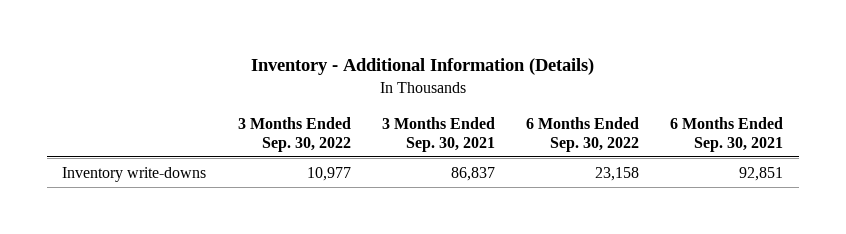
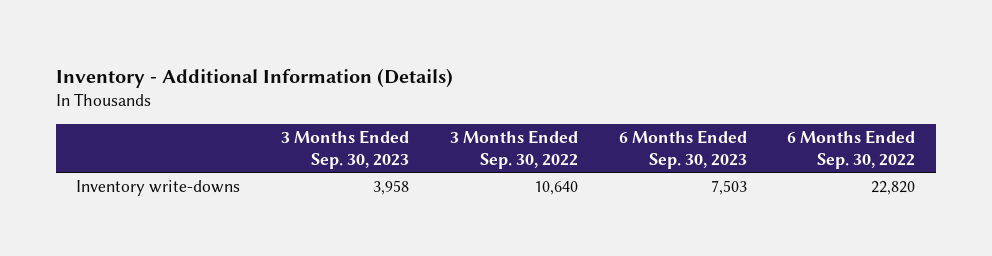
[381,116,495,152] 3 Months Ended Sep. 30, 2021 -> none
[670,116,784,152] 6 Months Ended Sep. 30, 2021 -> none
none -> [280,129,409,169] 3 Months Ended Sep. 30, 2023
none -> [618,129,747,169] 6 Months Ended Sep. 30, 2023
[306,166,351,181] 10,977 -> [533,181,578,196] 10,640
[595,166,640,181] 23,158 -> [871,181,916,196] 22,820

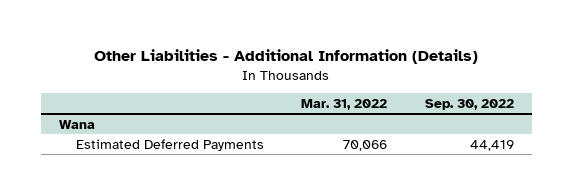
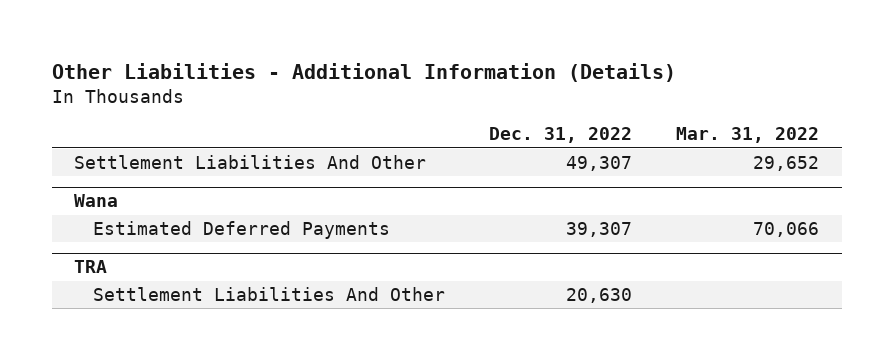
[424,98,514,110] Sep. 30, 2022 -> none
none -> [489,127,633,144] Dec. 31, 2022
none -> [74,155,427,170] Settlement Liabilities And Other
none -> [74,260,108,274] TRA
none -> [92,287,445,302] Settlement Liabilities And Other

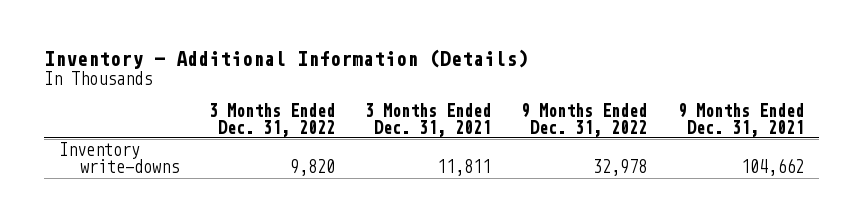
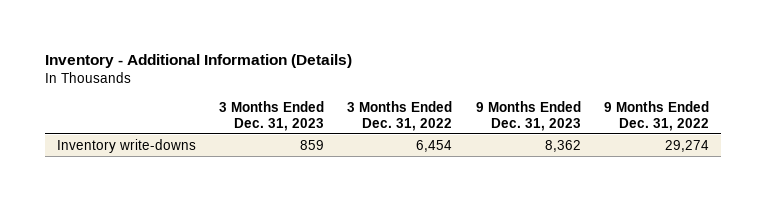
[365,102,492,137] 3 Months Ended Dec. 31, 2021 -> none
[677,102,804,137] 9 Months Ended Dec. 31, 2021 -> none
none -> [219,100,325,132] 3 Months Ended Dec. 31, 2023
none -> [475,100,581,132] 9 Months Ended Dec. 31, 2023
[289,159,335,177] 9,820 -> [416,139,453,152] 6,454
[593,159,648,177] 32,978 -> [665,139,710,152] 29,274

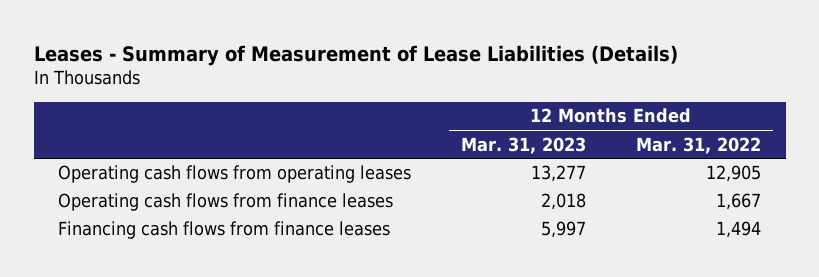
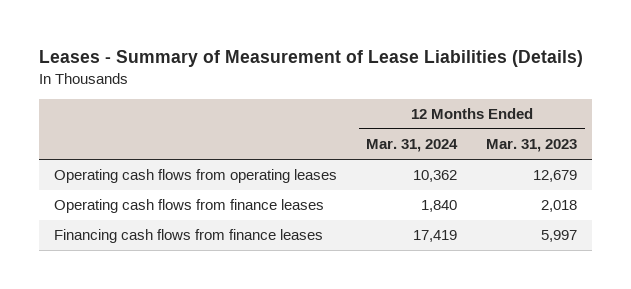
[635,136,761,154] Mar. 31, 2022 -> none
none -> [366,139,459,153] Mar. 31, 2024
[531,165,587,183] 13,277 -> [533,170,578,183] 12,679

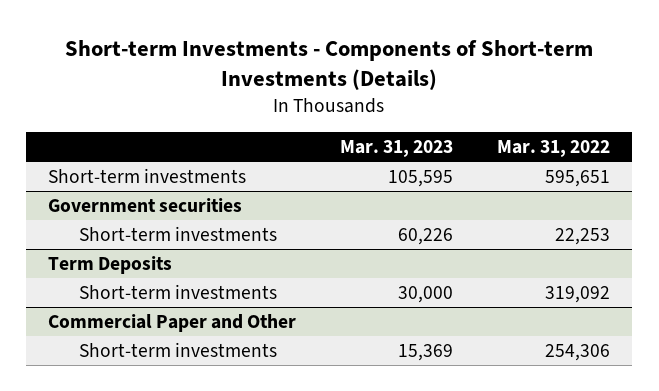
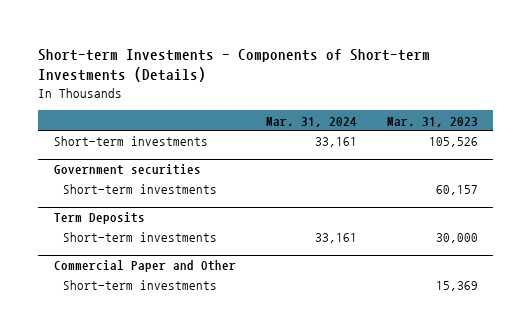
[497,139,611,157] Mar. 31, 2022 -> none
none -> [265,116,357,127] Mar. 31, 2024
[388,169,454,187] 105,595 -> [428,137,478,148] 105,526
[398,227,454,245] 60,226 -> [435,185,478,196] 60,157

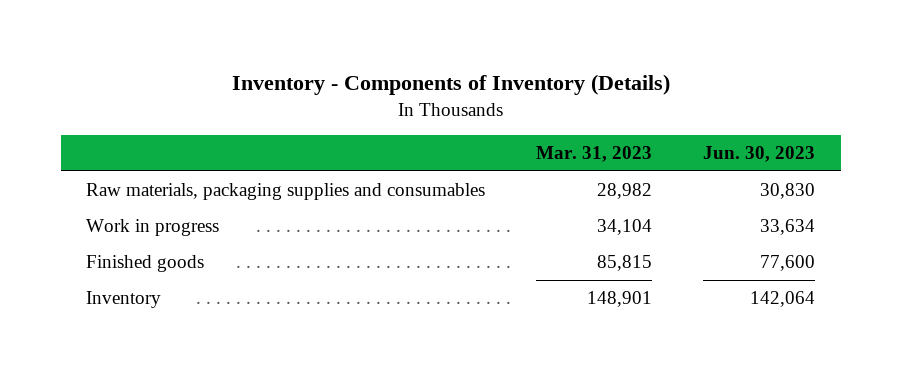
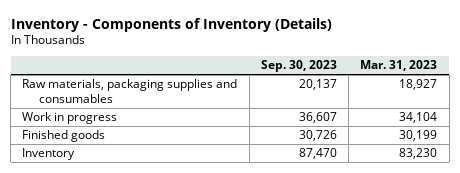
[703,145,816,162] Jun. 30, 2023 -> none
none -> [260,60,337,73] Sep. 30, 2023
[597,183,653,200] 28,982 -> [399,79,438,91] 18,927
[597,255,653,272] 85,815 -> [399,130,438,142] 30,199
[587,291,653,308] 148,901 -> [399,148,438,160] 83,230

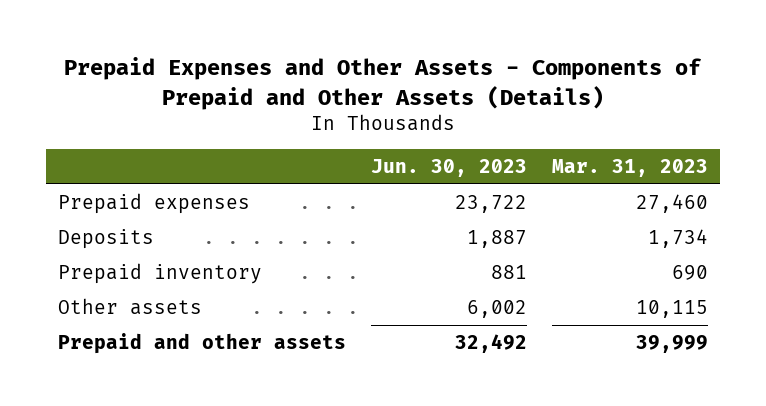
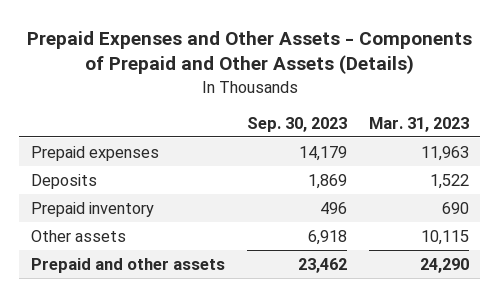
[371,158,528,177] Jun. 30, 2023 -> none
none -> [246,116,347,132] Sep. 30, 2023
[636,194,709,214] 27,460 -> [421,145,470,161] 11,963
[648,229,709,249] 1,734 -> [430,173,470,189] 1,522
[636,335,709,354] 39,999 -> [420,257,470,273] 24,290

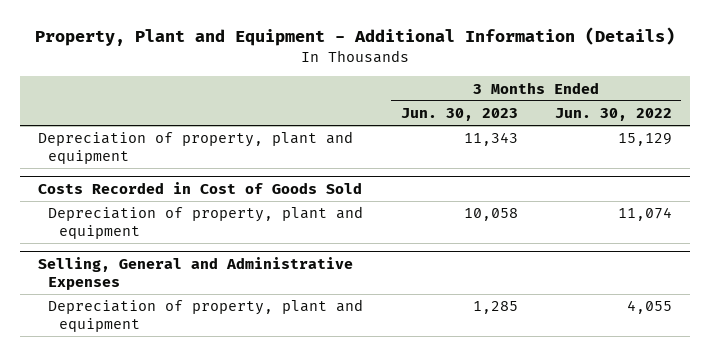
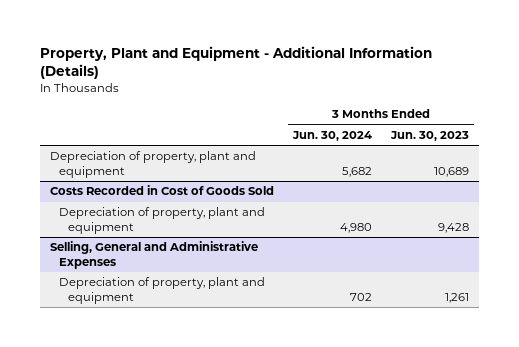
[554,108,672,122] Jun. 30, 2022 -> none
none -> [291,130,372,141] Jun. 30, 2024
[463,132,518,147] 11,343 -> [433,167,469,178] 10,689
[463,208,518,222] 10,058 -> [437,223,469,234] 9,428
[472,301,518,315] 1,285 -> [444,293,469,304] 1,261

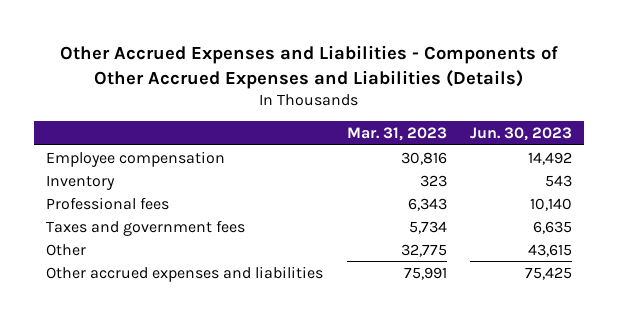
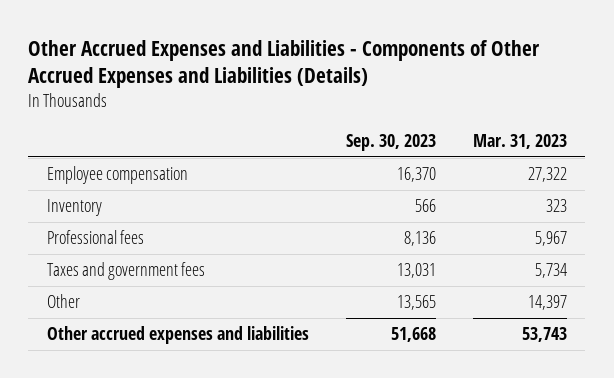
[470,126,573,141] Jun. 30, 2023 -> none
none -> [345,134,436,152] Sep. 30, 2023
[400,151,447,165] 30,816 -> [527,167,567,183] 27,322
[407,197,447,211] 6,343 -> [534,231,567,247] 5,967
[400,243,447,257] 32,775 -> [527,295,567,311] 14,397
[403,266,447,280] 75,991 -> [521,327,567,343] 53,743

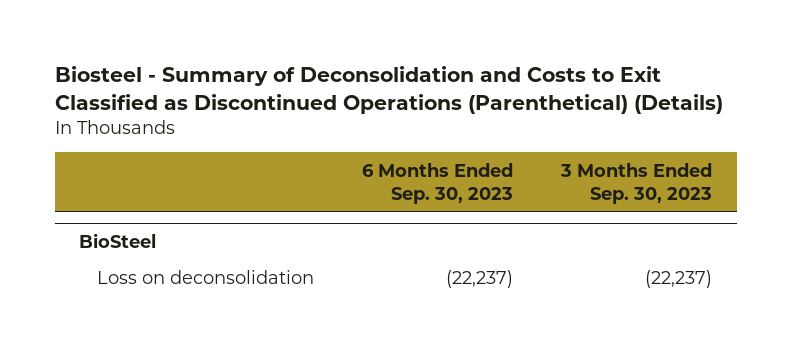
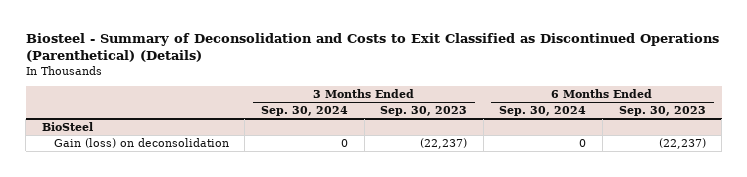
none -> [261,106,349,117] Sep. 30, 2024
none -> [499,106,587,117] Sep. 30, 2024
[96,270,314,285] Loss on deconsolidation -> [53,138,229,149] Gain (loss) on deconsolidation

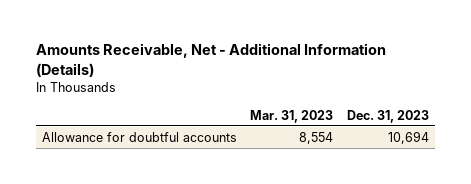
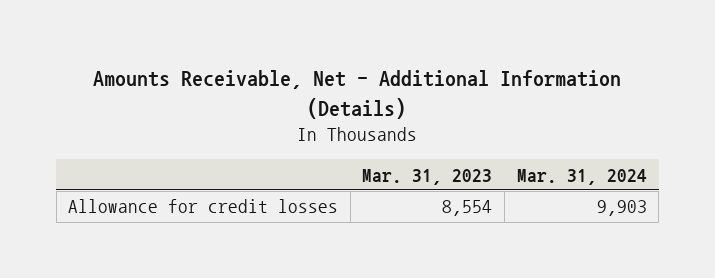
[346,109,429,123] Dec. 31, 2023 -> none
none -> [516,168,647,185] Mar. 31, 2024
[42,132,238,143] Allowance for doubtful accounts -> [68,199,339,214] Allowance for credit losses

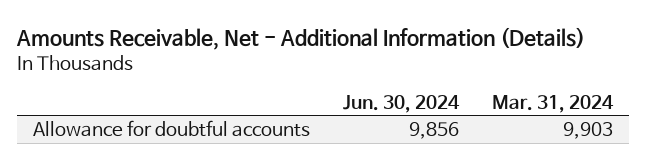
[362,168,493,185] Mar. 31, 2023 -> none
none -> [342,94,460,113] Jun. 30, 2024
[68,199,339,214] Allowance for credit losses -> [33,119,311,137] Allowance for doubtful accounts

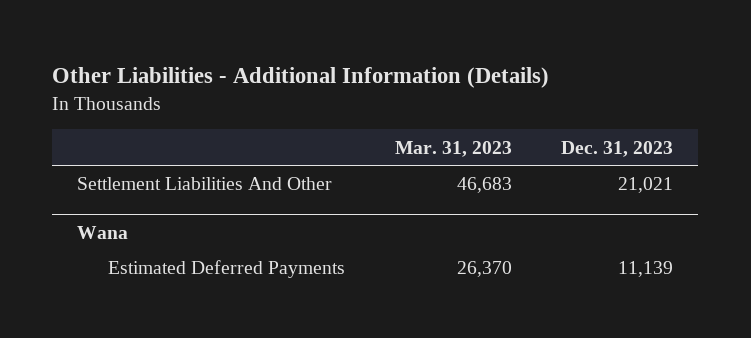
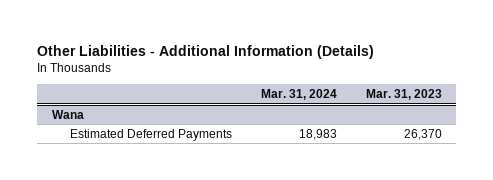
[561,140,674,157] Dec. 31, 2023 -> none
none -> [261,89,338,101] Mar. 31, 2024
[77,177,333,191] Settlement Liabilities And Other -> none

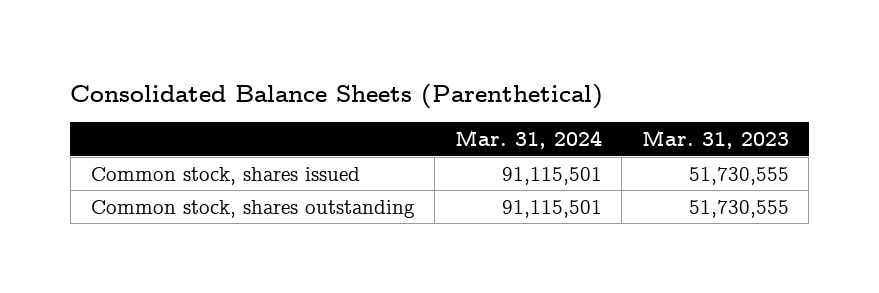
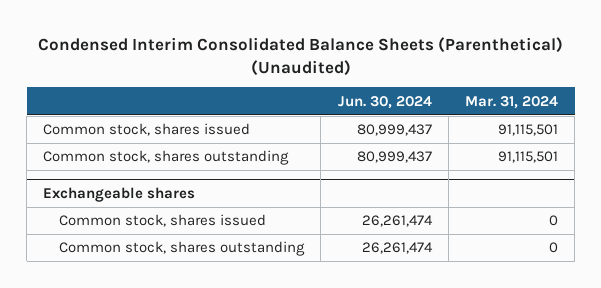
[70,84,604,110] Consolidated Balance Sheets (Parenthetical) -> [37,36,563,76] Condensed Interim Consolidated Balance Sheets (Parenthetical) (Unaudited)
[641,130,789,150] Mar. 31, 2023 -> none
none -> [337,95,432,109] Jun. 30, 2024
none -> [43,186,196,202] Exchangeable shares
none -> [59,214,267,228] Common stock, shares issued
none -> [59,241,306,257] Common stock, shares outstanding

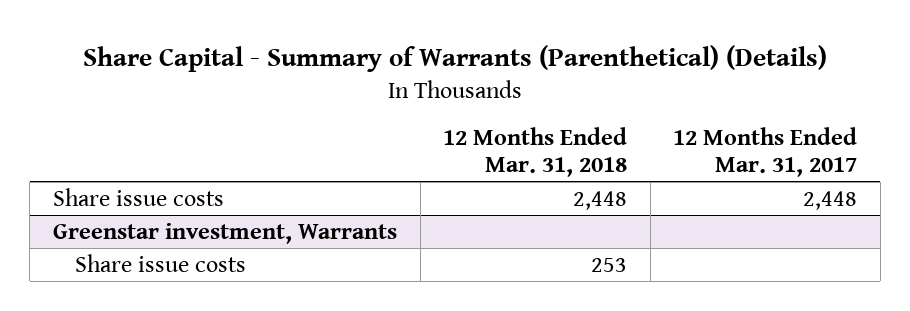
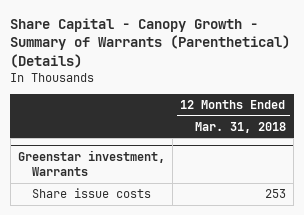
[83,45,828,73] Share Capital - Summary of Warrants (Parenthetical) (Details) -> [10,17,291,68] Share Capital - Canopy Growth - Summary of Warrants (Parenthetical) (Details)
[673,126,858,178] 12 Months Ended Mar. 31, 2017 -> none
[52,187,224,206] Share issue costs -> none

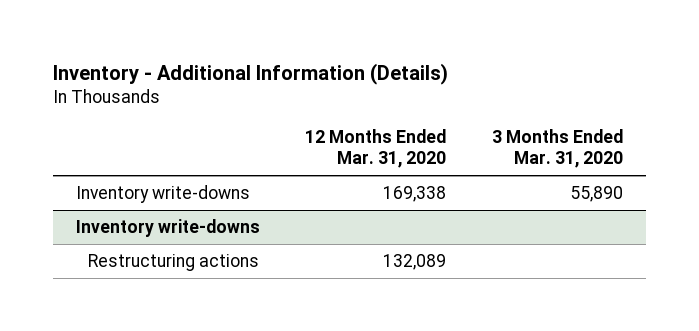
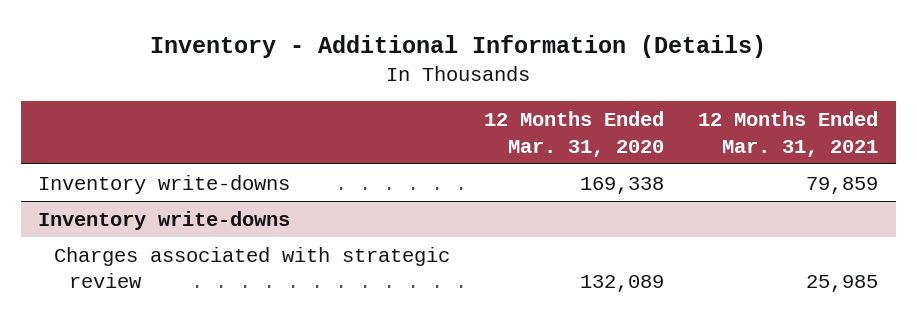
[492,129,624,169] 3 Months Ended Mar. 31, 2020 -> none
none -> [698,110,879,157] 12 Months Ended Mar. 31, 2021
[88,254,260,272] Restructuring actions -> [53,246,450,289] Charges associated with strategic review

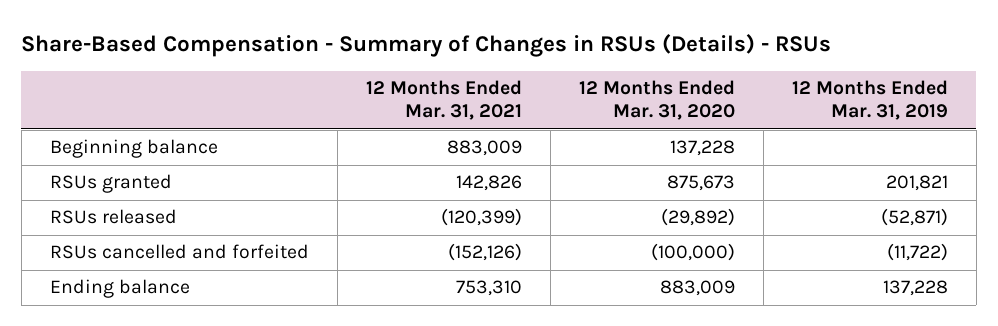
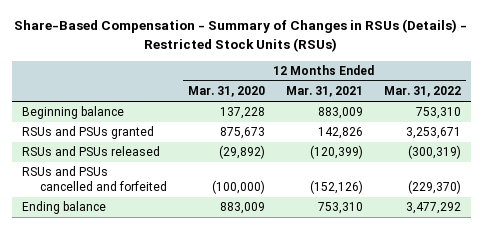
[21,34,832,58] Share-Based Compensation - Summary of Changes in RSUs (Details) - RSUs -> [14,19,468,52] Share-Based Compensation - Summary of Changes in RSUs (Details) - Restricted Stock Units (RSUs)
[791,80,948,121] 12 Months Ended Mar. 31, 2019 -> none
none -> [383,86,461,98] Mar. 31, 2022
[49,174,172,194] RSUs granted -> [22,126,155,140] RSUs and PSUs granted
[49,209,177,225] RSUs released -> [22,146,161,157] RSUs and PSUs released
[49,244,309,260] RSUs cancelled and forfeited -> [22,166,168,191] RSUs and PSUs cancelled and forfeited

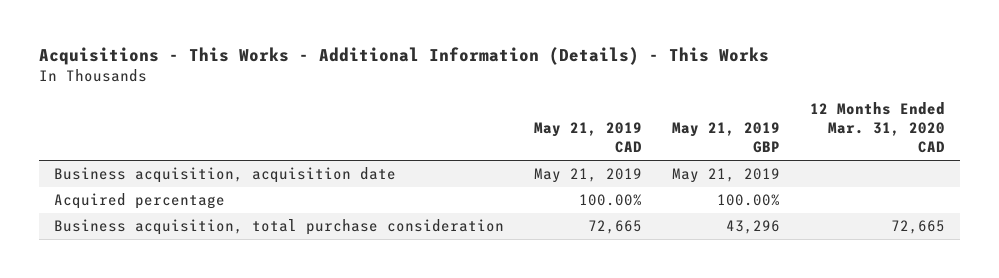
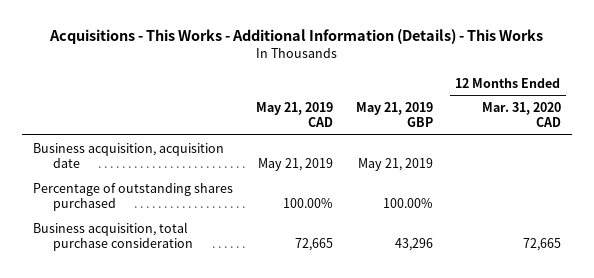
[53,193,225,210] Acquired percentage -> [33,182,234,211] Percentage of outstanding shares purchased

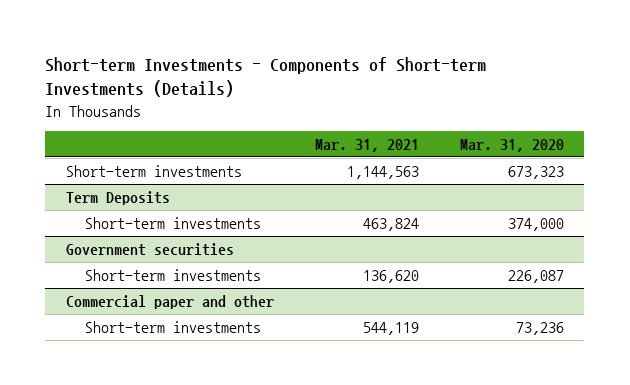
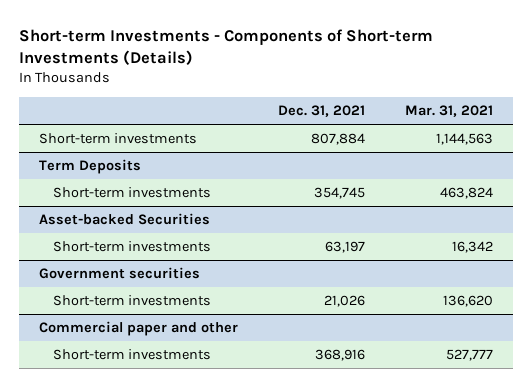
[459,139,564,153] Mar. 31, 2020 -> none
none -> [277,104,365,117] Dec. 31, 2021
none -> [38,213,210,226] Asset-backed Securities
none -> [53,241,212,253] Short-term investments
[362,321,419,335] 544,119 -> [446,349,494,362] 527,777

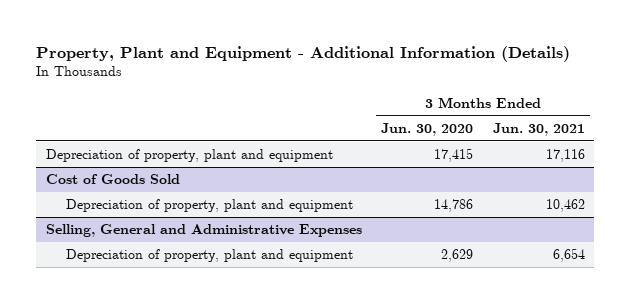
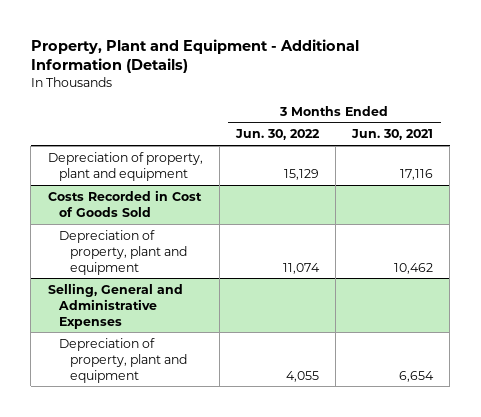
[381,123,474,137] Jun. 30, 2020 -> none
none -> [234,129,320,141] Jun. 30, 2022
[45,174,180,185] Cost of Goods Sold -> [47,189,202,217] Costs Recorded in Cost of Goods Sold

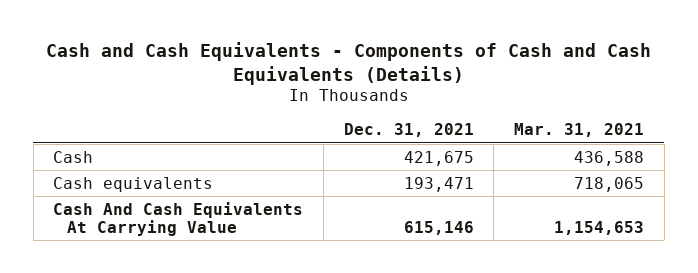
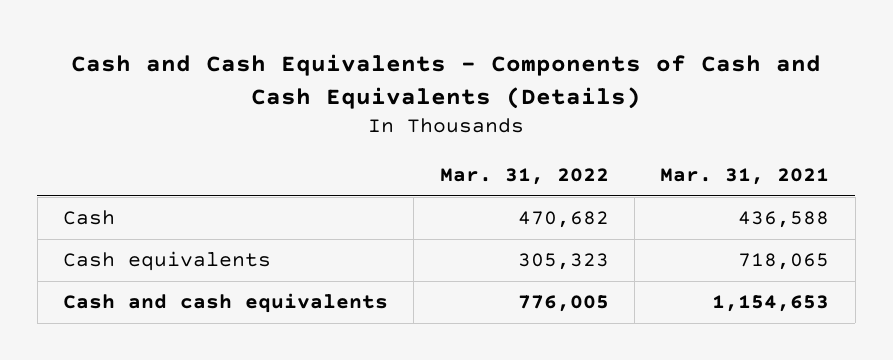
[343,123,474,138] Dec. 31, 2021 -> none
none -> [439,168,609,186] Mar. 31, 2022
[53,201,304,236] Cash And Cash Equivalents At Carrying Value -> [63,293,389,314] Cash and cash equivalents

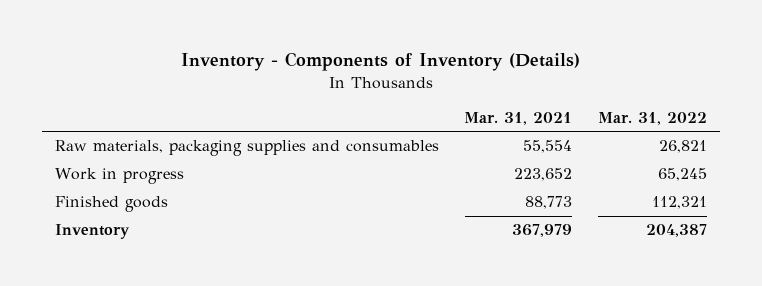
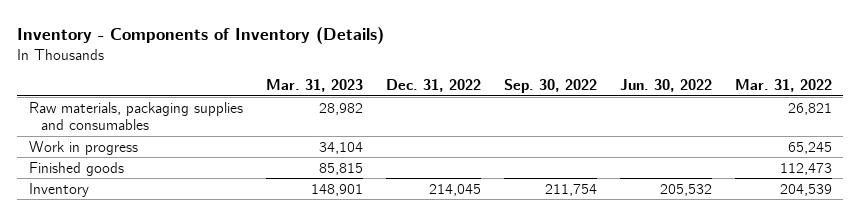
[464,111,573,125] Mar. 31, 2021 -> none
none -> [265,79,363,93] Mar. 31, 2023
none -> [385,79,481,93] Dec. 31, 2022
none -> [503,79,597,94] Sep. 30, 2022
none -> [619,79,712,93] Jun. 30, 2022
[652,196,708,210] 112,321 -> [779,162,832,175] 112,473
[646,224,708,238] 204,387 -> [779,183,832,196] 204,539

